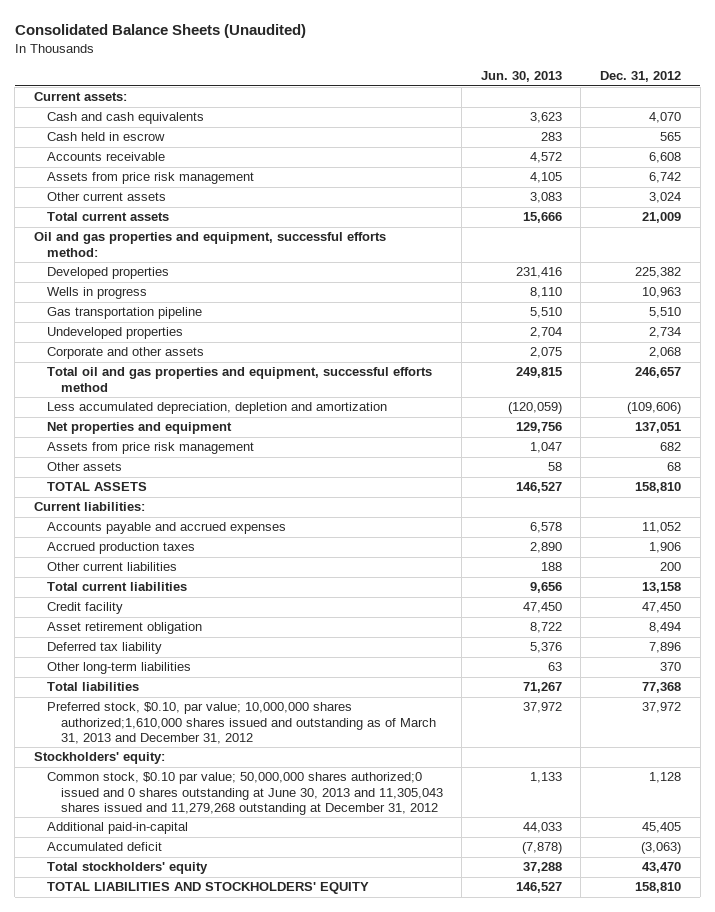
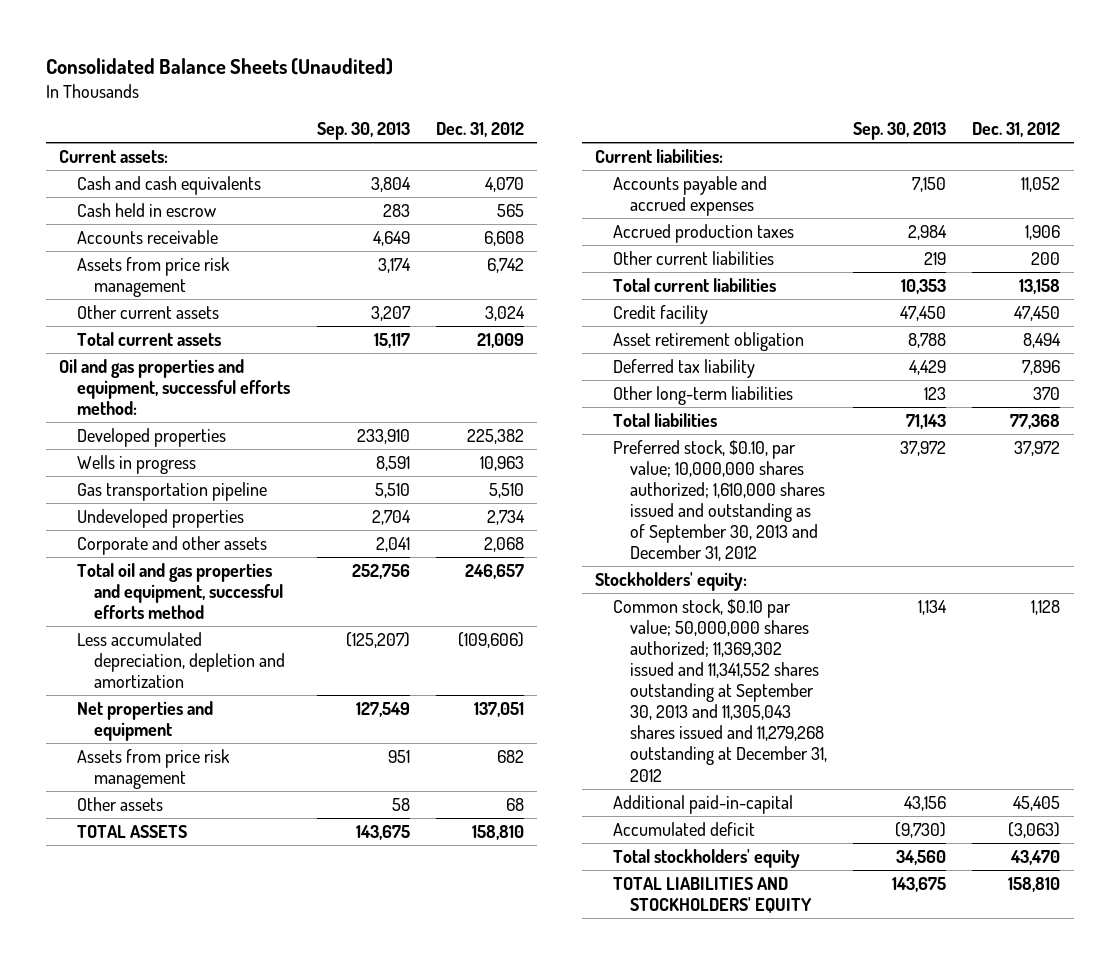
[480,71,562,83] Jun. 30, 2013 -> none
none -> [317,122,411,141] Sep. 30, 2013
[47,702,436,744] Preferred stock, $0.10, par value; 10,000,000 shares authorized;1,610,000 shares issued and outstanding as of March 31, 2013 and December 31, 2012 -> [612,439,826,562] Preferred stock, $0.10, par value; 10,000,000 shares authorized; 1,610,000 shares issued and outstanding as of September 30, 2013 and December 31, 2012
[47,772,443,815] Common stock, $0.10 par value; 50,000,000 shares authorized;0 issued and 0 shares outstanding at June 30, 2013 and 11,305,043 shares issued and 11,279,268 outstanding at December 31, 2012 -> [612,598,828,782] Common stock, $0.10 par value; 50,000,000 shares authorized; 11,369,302 issued and 11,341,552 shares outstanding at September 30, 2013 and 11,305,043 shares issued and 11,279,268 outstanding at December 31, 2012

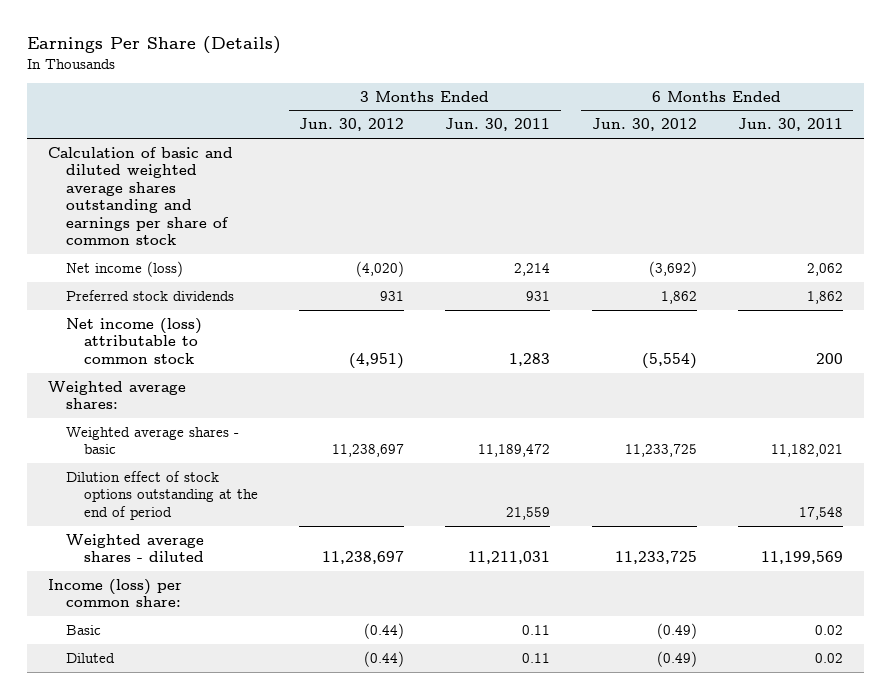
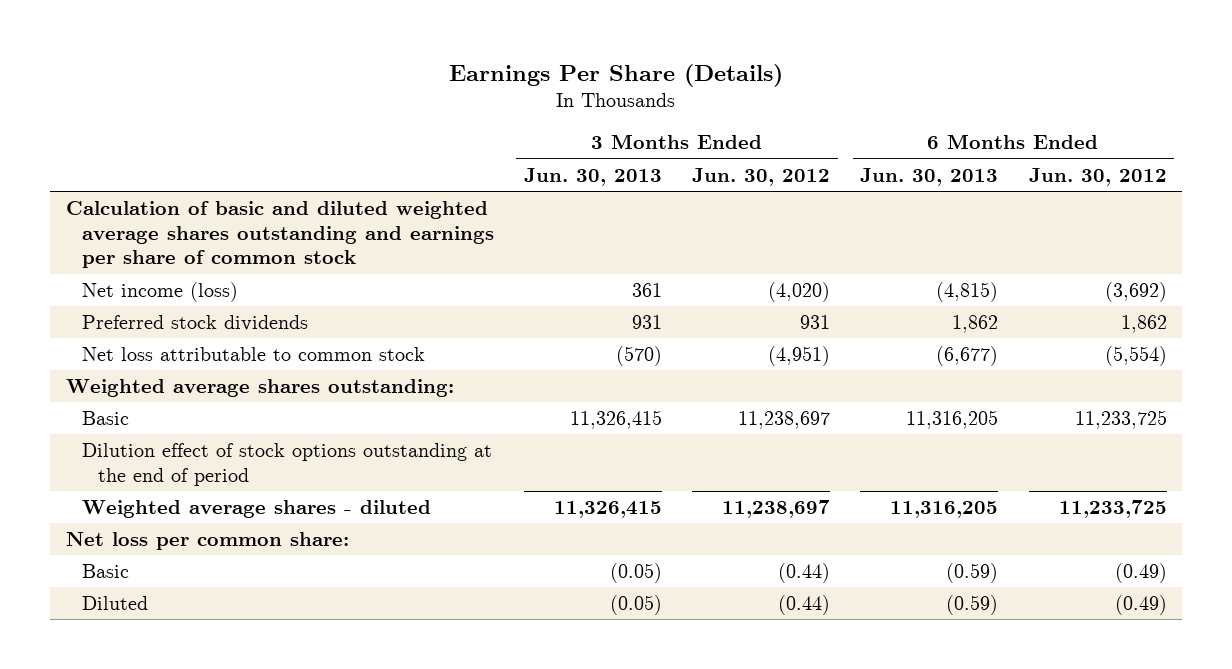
[445,118,551,132] Jun. 30, 2011 -> none
[737,118,843,132] Jun. 30, 2011 -> none
none -> [523,167,662,186] Jun. 30, 2013
none -> [860,167,999,186] Jun. 30, 2013
[65,317,202,364] Net income (loss) attributable to common stock -> [81,346,425,361] Net loss attributable to common stock
[47,380,186,410] Weighted average shares: -> [65,378,454,397] Weighted average shares outstanding:
[65,426,239,455] Weighted average shares - basic -> [81,410,129,425] Basic
[47,578,182,608] Income (loss) per common share: -> [65,531,349,550] Net loss per common share:

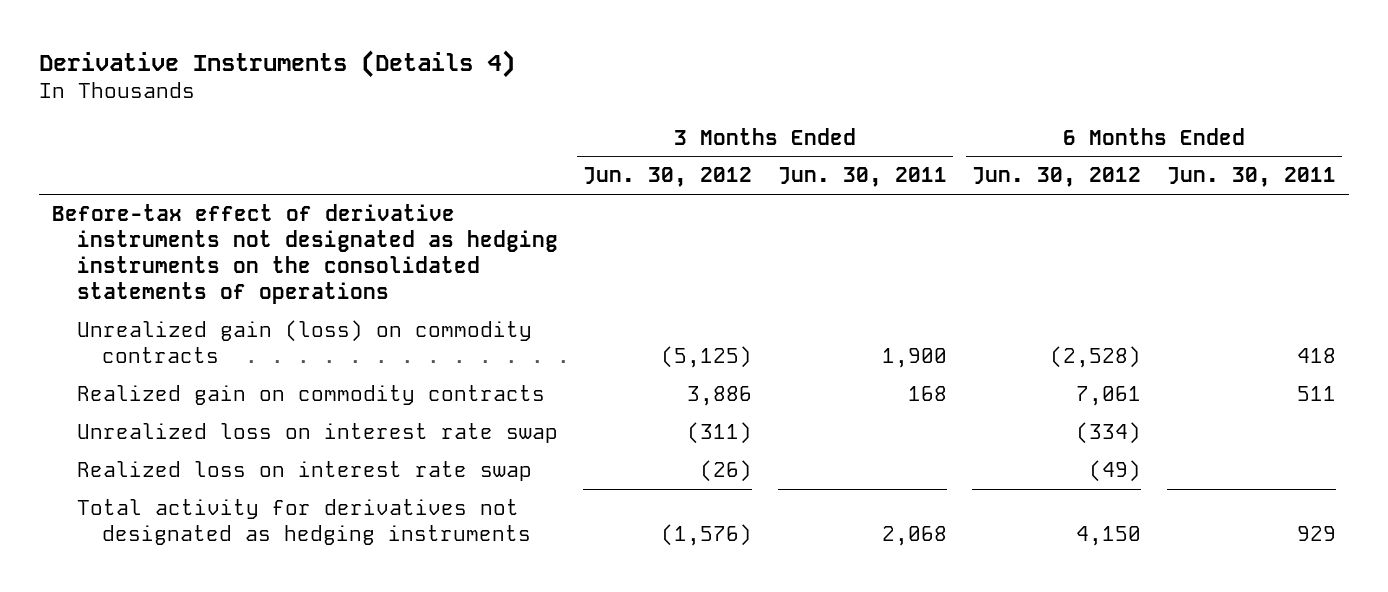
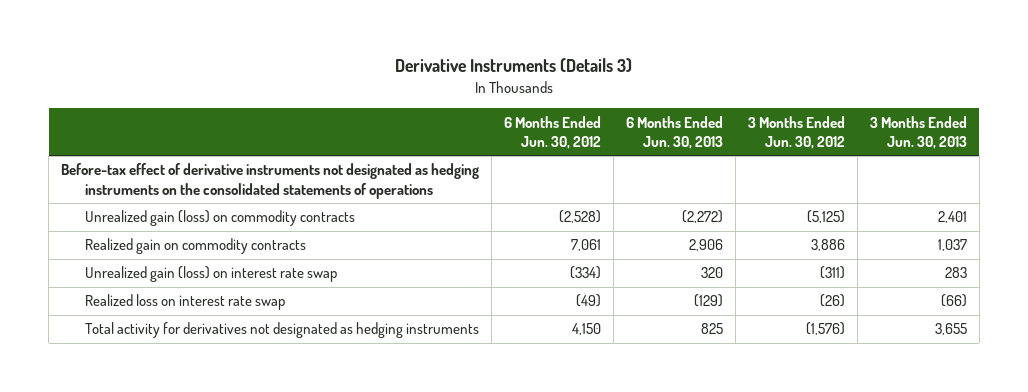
[39,49,516,78] Derivative Instruments (Details 4) -> [395,58,633,73] Derivative Instruments (Details 3)
[777,167,947,188] Jun. 30, 2011 -> none
[1166,167,1336,188] Jun. 30, 2011 -> none
none -> [626,115,724,149] 6 Months Ended Jun. 30, 2013
none -> [869,115,967,149] 3 Months Ended Jun. 30, 2013
[76,423,558,444] Unrealized loss on interest rate swap -> [85,266,338,283] Unrealized gain (loss) on interest rate swap

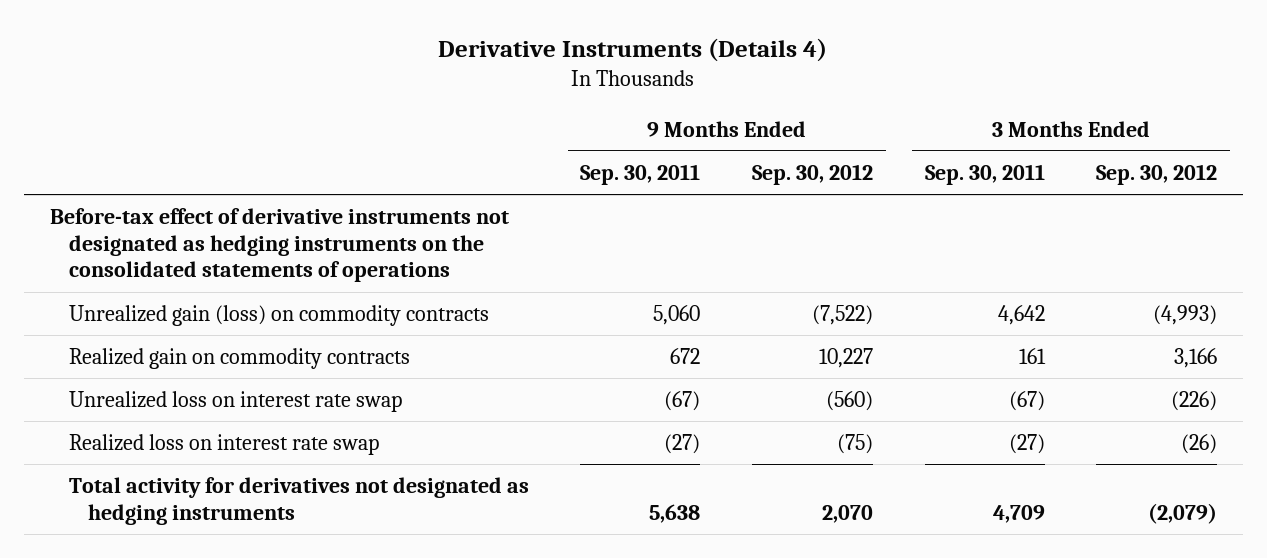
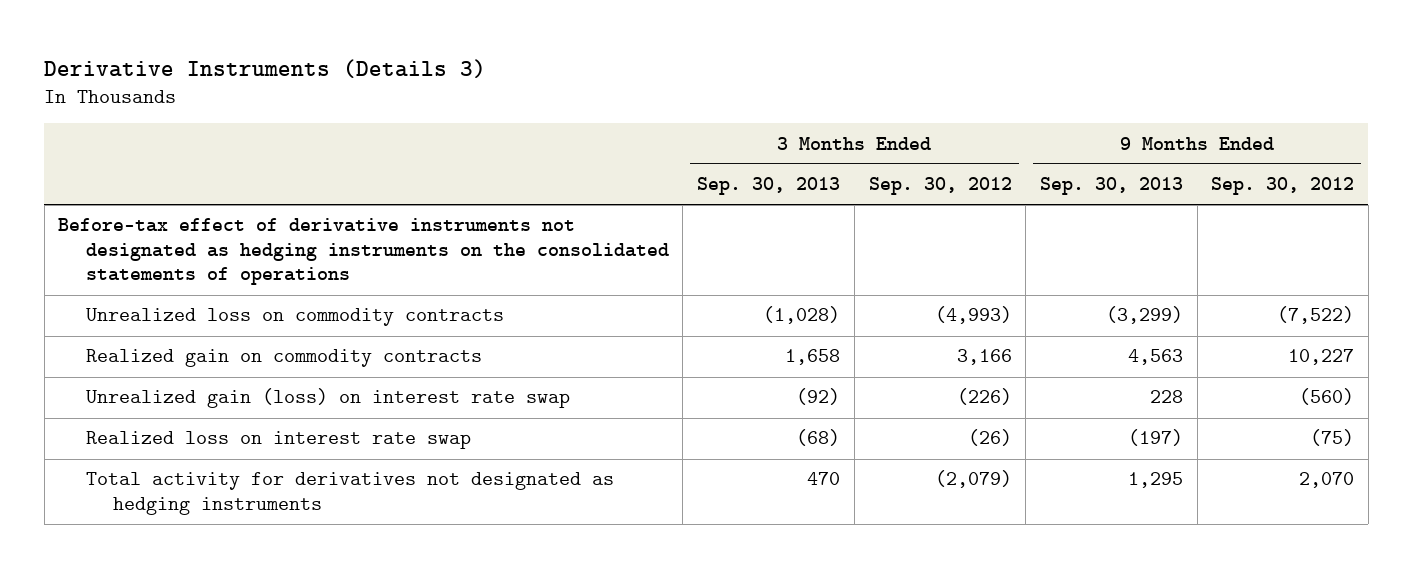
[438,38,828,63] Derivative Instruments (Details 4) -> [44,58,487,78] Derivative Instruments (Details 3)
[580,163,701,185] Sep. 30, 2011 -> none
[924,163,1045,185] Sep. 30, 2011 -> none
none -> [697,177,841,196] Sep. 30, 2013
none -> [1039,177,1183,196] Sep. 30, 2013
[68,304,489,326] Unrealized gain (loss) on commodity contracts -> [85,308,504,327] Unrealized loss on commodity contracts
[68,390,402,412] Unrealized loss on interest rate swap -> [85,388,570,409] Unrealized gain (loss) on interest rate swap

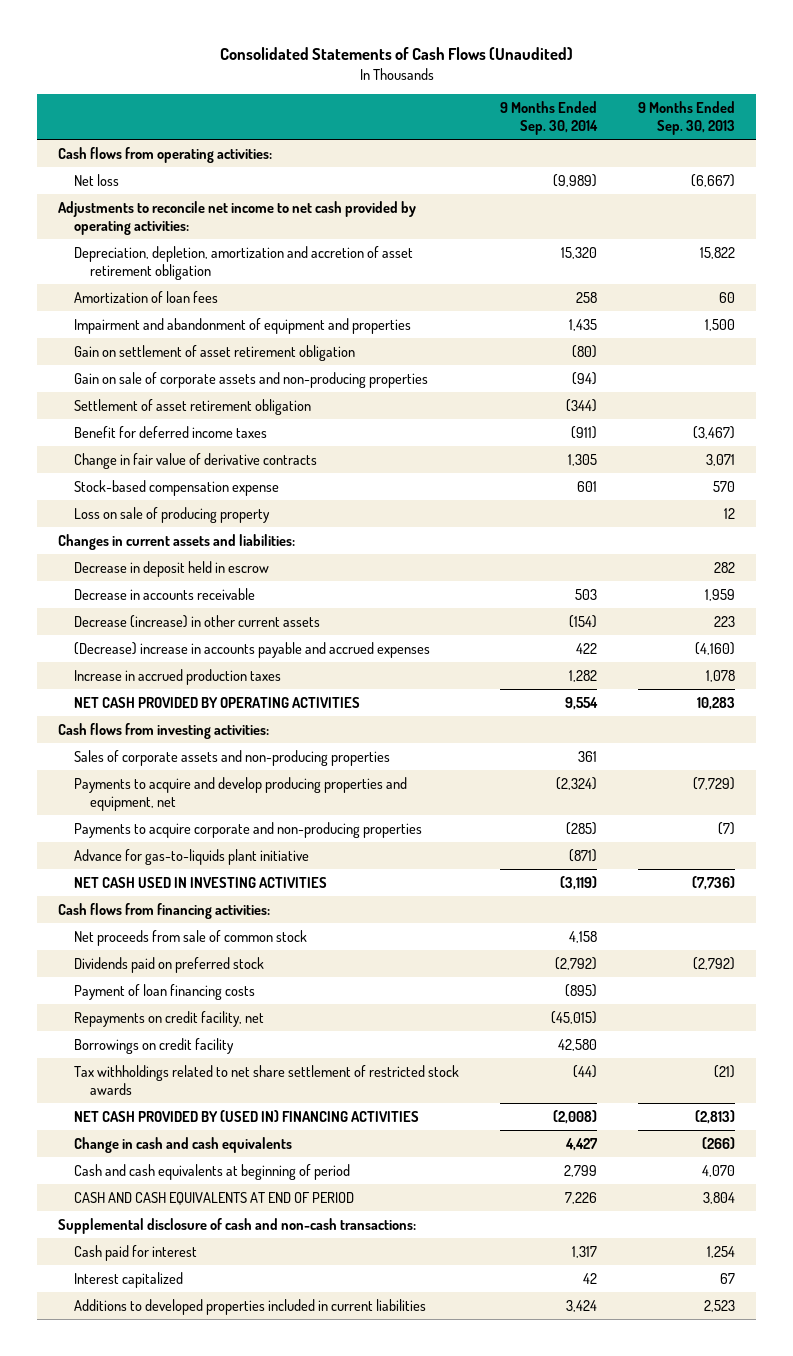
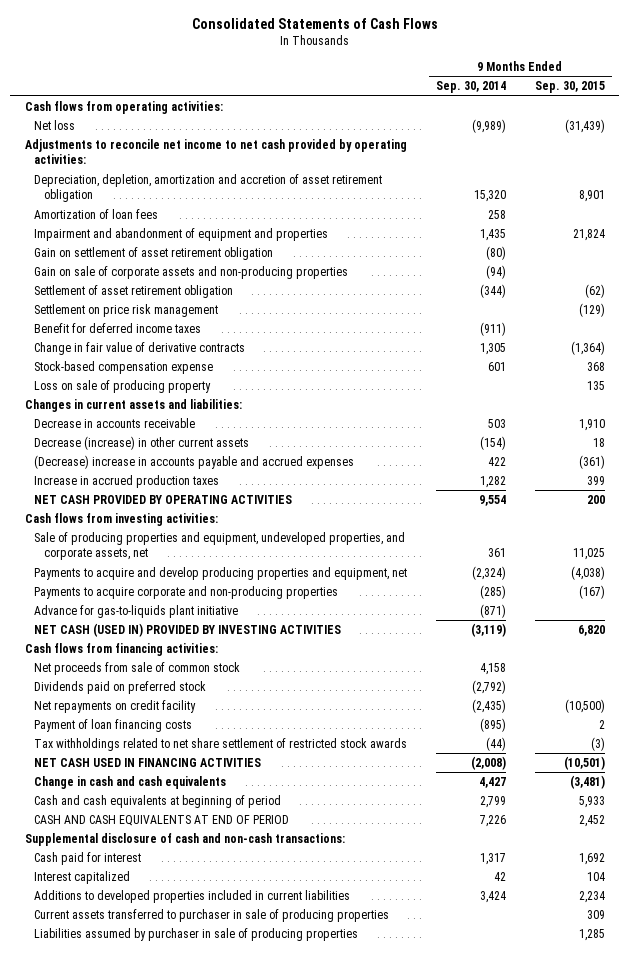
[219,46,573,60] Consolidated Statements of Cash Flows (Unaudited) -> [191,17,438,29] Consolidated Statements of Cash Flows
[638,101,736,135] 9 Months Ended Sep. 30, 2013 -> none
none -> [534,81,605,94] Sep. 30, 2015
none -> [34,303,219,317] Settlement on price risk management
[73,560,269,577] Decrease in deposit held in escrow -> none
[73,749,390,766] Sales of corporate assets and non-producing properties -> [34,531,406,561] Sale of producing properties and equipment, undeveloped properties, and corporate assets, net
[73,876,327,888] NET CASH USED IN INVESTING ACTIVITIES -> [34,622,342,637] NET CASH (USED IN) PROVIDED BY INVESTING ACTIVITIES
none -> [34,699,197,713] Net repayments on credit facility
[73,1010,264,1027] Repayments on credit facility, net -> none
[73,1037,234,1054] Borrowings on credit facility -> none
[73,1109,419,1122] NET CASH PROVIDED BY (USED IN) FINANCING ACTIVITIES -> [34,757,262,767] NET CASH USED IN FINANCING ACTIVITIES
none -> [34,908,390,922] Current assets transferred to purchaser in sale of producing properties
none -> [34,927,359,941] Liabilities assumed by purchaser in sale of producing properties

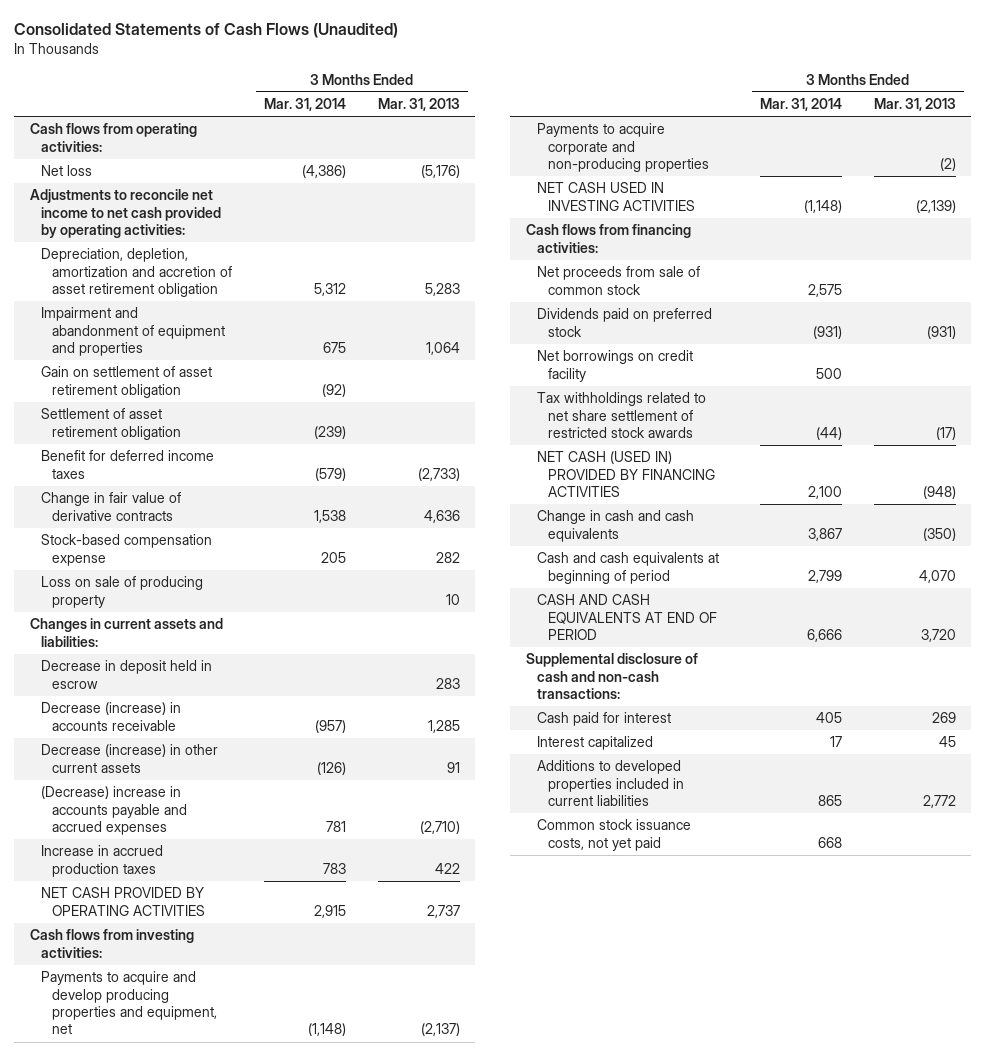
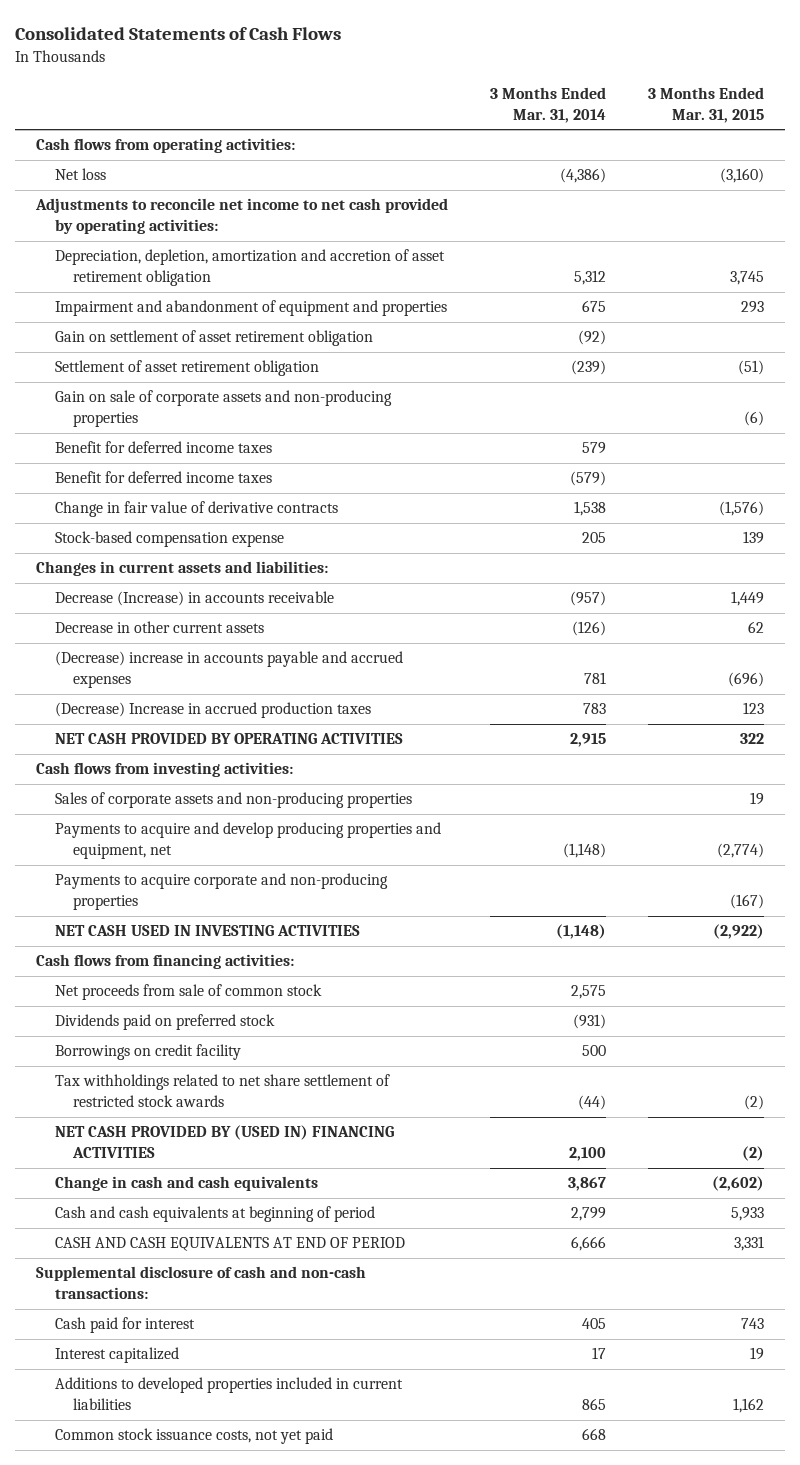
[13,23,398,39] Consolidated Statements of Cash Flows (Unaudited) -> [15,27,342,41] Consolidated Statements of Cash Flows
[377,98,460,112] Mar. 31, 2013 -> none
none -> [647,87,764,123] 3 Months Ended Mar. 31, 2015
none -> [54,390,392,428] Gain on sale of corporate assets and non-producing properties
none -> [54,441,272,454] Benefit for deferred income taxes
[40,576,203,608] Loss on sale of producing property -> none
[40,660,212,689] Decrease in deposit held in escrow -> none
[40,702,181,731] Decrease (increase) in accounts receivable -> [54,591,334,607] Decrease (Increase) in accounts receivable
[40,744,218,773] Decrease (increase) in other current assets -> [54,621,264,634] Decrease in other current assets
[40,845,163,877] Increase in accrued production taxes -> [54,702,371,719] (Decrease) Increase in accrued production taxes
none -> [54,792,412,809] Sales of corporate assets and non-producing properties
[536,350,693,382] Net borrowings on credit facility -> [54,1044,241,1061] Borrowings on credit facility
[536,451,716,497] NET CASH (USED IN) PROVIDED BY FINANCING ACTIVITIES -> [54,1125,394,1159] NET CASH PROVIDED BY (USED IN) FINANCING ACTIVITIES

